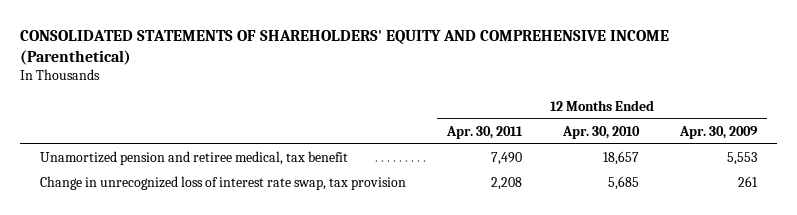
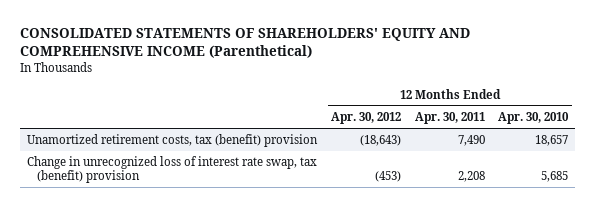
[678,125,758,139] Apr. 30, 2009 -> none
none -> [331,112,402,125] Apr. 30, 2012
[40,151,349,166] Unamortized pension and retiree medical, tax benefit -> [27,134,319,148] Unamortized retirement costs, tax (benefit) provision
[40,176,407,191] Change in unrecognized loss of interest rate swap, tax provision -> [27,156,318,184] Change in unrecognized loss of interest rate swap, tax (benefit) provision

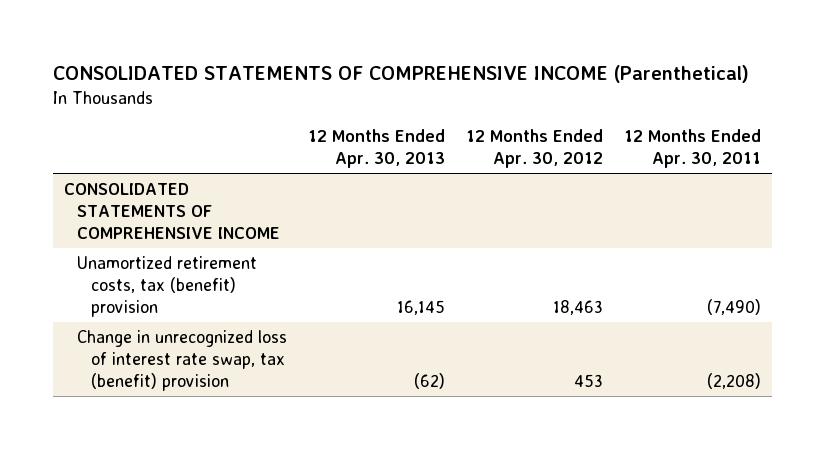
[20,28,471,59] CONSOLIDATED STATEMENTS OF SHAREHOLDERS' EQUITY AND COMPREHENSIVE INCOME (Parenthetical) -> [53,65,750,84] CONSOLIDATED STATEMENTS OF COMPREHENSIVE INCOME (Parenthetical)
[498,112,570,125] Apr. 30, 2010 -> none
none -> [308,129,446,169] 12 Months Ended Apr. 30, 2013
none -> [63,182,281,240] CONSOLIDATED STATEMENTS OF COMPREHENSIVE INCOME
[360,135,402,147] (18,643) -> [553,300,604,316] 18,463
[457,135,485,147] 7,490 -> [707,299,762,316] (7,490)
[375,171,402,183] (453) -> [574,374,604,388] 453
[457,171,485,183] 2,208 -> [707,373,762,390] (2,208)

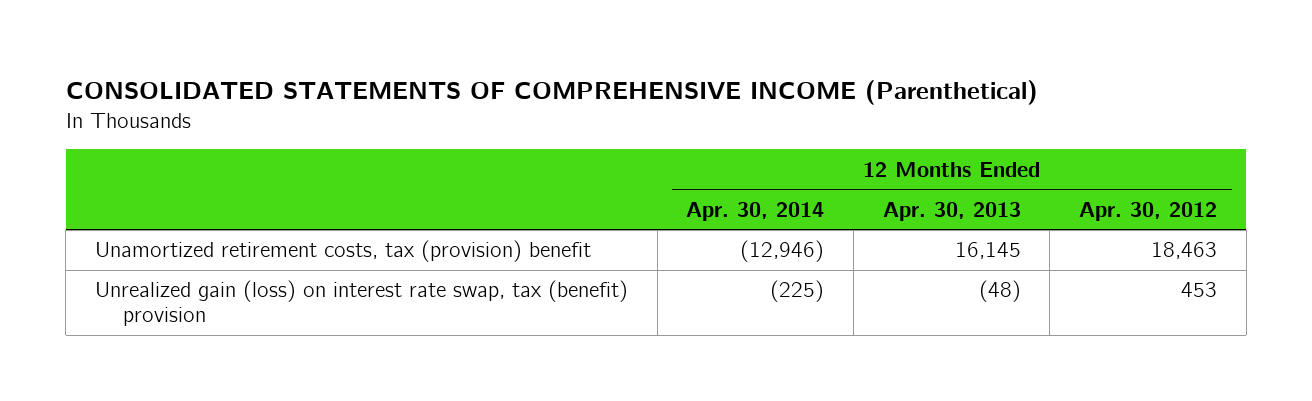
[624,129,762,169] 12 Months Ended Apr. 30, 2011 -> none
none -> [686,201,825,221] Apr. 30, 2014
[63,182,281,240] CONSOLIDATED STATEMENTS OF COMPREHENSIVE INCOME -> none
[77,255,258,318] Unamortized retirement costs, tax (benefit) provision -> [94,240,591,263] Unamortized retirement costs, tax (provision) benefit
[77,329,288,392] Change in unrecognized loss of interest rate swap, tax (benefit) provision -> [94,280,628,327] Unrealized gain (loss) on interest rate swap, tax (benefit) provision
[414,373,446,390] (62) -> [978,280,1021,303] (48)

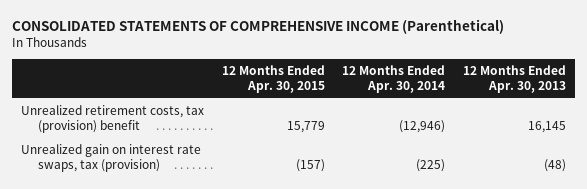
[1079,201,1218,221] Apr. 30, 2012 -> none
none -> [221,64,325,93] 12 Months Ended Apr. 30, 2015
[94,240,591,263] Unamortized retirement costs, tax (provision) benefit -> [21,105,205,134] Unrealized retirement costs, tax (provision) benefit
[94,280,628,327] Unrealized gain (loss) on interest rate swap, tax (benefit) provision -> [21,144,202,173] Unrealized gain on interest rate swaps, tax (provision)

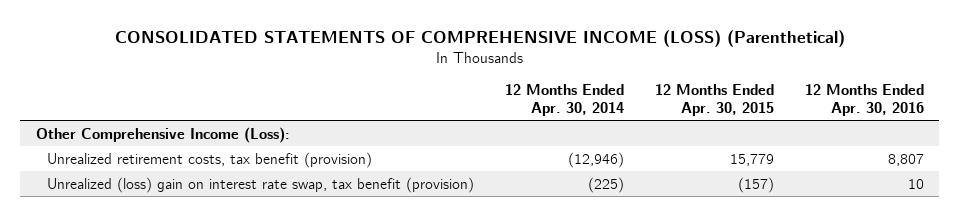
[12,18,505,34] CONSOLIDATED STATEMENTS OF COMPREHENSIVE INCOME (Parenthetical) -> [114,30,845,48] CONSOLIDATED STATEMENTS OF COMPREHENSIVE INCOME (LOSS) (Parenthetical)
[463,64,567,93] 12 Months Ended Apr. 30, 2013 -> none
none -> [804,84,924,116] 12 Months Ended Apr. 30, 2016
none -> [35,126,290,143] Other Comprehensive Income (Loss):
[21,105,205,134] Unrealized retirement costs, tax (provision) benefit -> [47,151,373,168] Unrealized retirement costs, tax benefit (provision)
[21,144,202,173] Unrealized gain on interest rate swaps, tax (provision) -> [47,176,475,193] Unrealized (loss) gain on interest rate swap, tax benefit (provision)

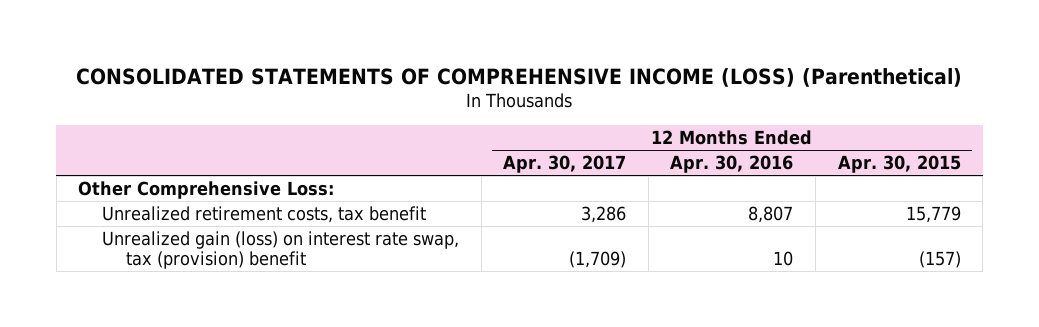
[505,84,625,116] 12 Months Ended Apr. 30, 2014 -> none
none -> [503,155,627,174] Apr. 30, 2017
[35,126,290,143] Other Comprehensive Income (Loss): -> [78,180,335,199] Other Comprehensive Loss:
[47,151,373,168] Unrealized retirement costs, tax benefit (provision) -> [102,205,427,223] Unrealized retirement costs, tax benefit
[47,176,475,193] Unrealized (loss) gain on interest rate swap, tax benefit (provision) -> [102,230,460,270] Unrealized gain (loss) on interest rate swap, tax (provision) benefit

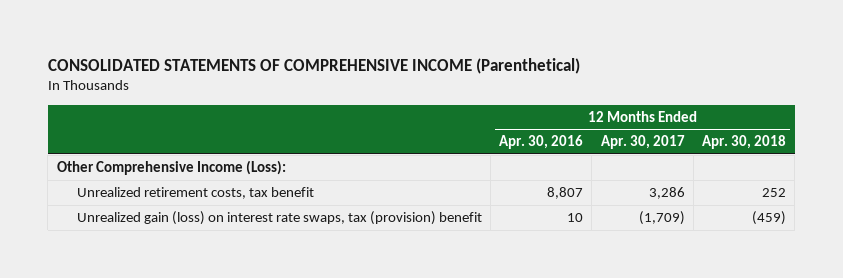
[76,67,963,87] CONSOLIDATED STATEMENTS OF COMPREHENSIVE INCOME (LOSS) (Parenthetical) -> [47,57,580,74] CONSOLIDATED STATEMENTS OF COMPREHENSIVE INCOME (Parenthetical)
[837,155,961,174] Apr. 30, 2015 -> none
none -> [701,135,786,150] Apr. 30, 2018
[78,180,335,199] Other Comprehensive Loss: -> [56,159,286,175] Other Comprehensive Income (Loss):
[102,230,460,270] Unrealized gain (loss) on interest rate swap, tax (provision) benefit -> [76,210,482,225] Unrealized gain (loss) on interest rate swaps, tax (provision) benefit

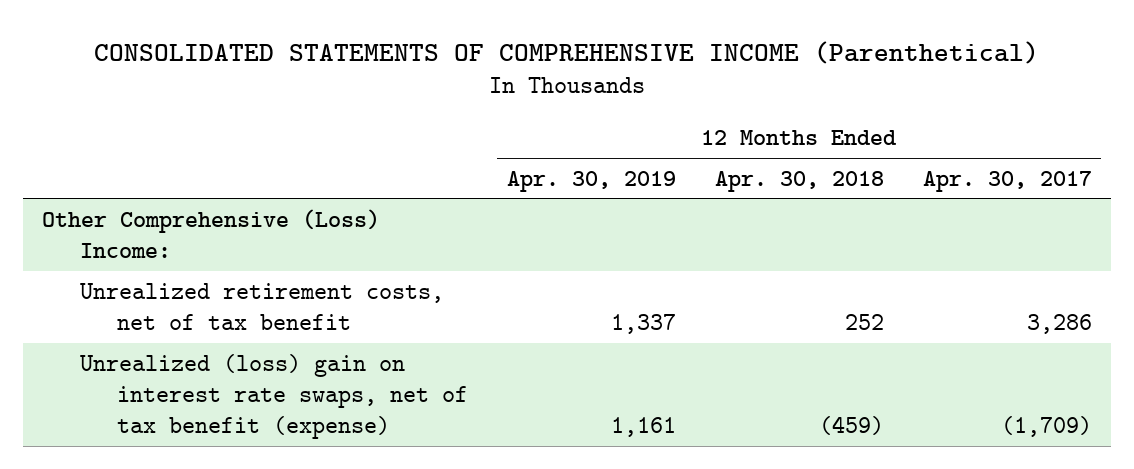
[499,135,584,150] Apr. 30, 2016 -> none
none -> [506,170,676,192] Apr. 30, 2019
[56,159,286,175] Other Comprehensive Income (Loss): -> [42,208,381,258] Other Comprehensive (Loss) Income:
[76,186,314,199] Unrealized retirement costs, tax benefit -> [79,282,444,330] Unrealized retirement costs, net of tax benefit
[76,210,482,225] Unrealized gain (loss) on interest rate swaps, tax (provision) benefit -> [79,353,468,440] Unrealized (loss) gain on interest rate swaps, net of tax benefit (expense)

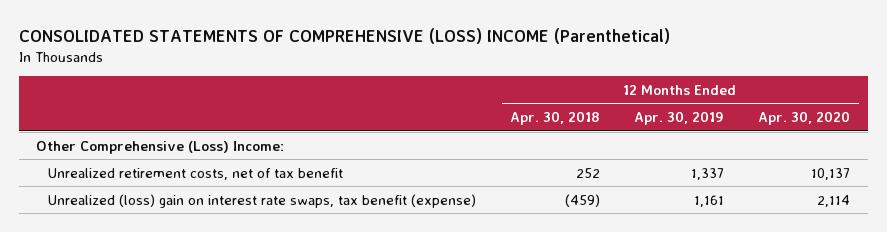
[93,40,1039,64] CONSOLIDATED STATEMENTS OF COMPREHENSIVE INCOME (Parenthetical) -> [19,27,671,44] CONSOLIDATED STATEMENTS OF COMPREHENSIVE (LOSS) INCOME (Parenthetical)
[922,170,1092,192] Apr. 30, 2017 -> none
none -> [758,111,851,126] Apr. 30, 2020
[79,353,468,440] Unrealized (loss) gain on interest rate swaps, net of tax benefit (expense) -> [47,193,476,208] Unrealized (loss) gain on interest rate swaps, tax benefit (expense)

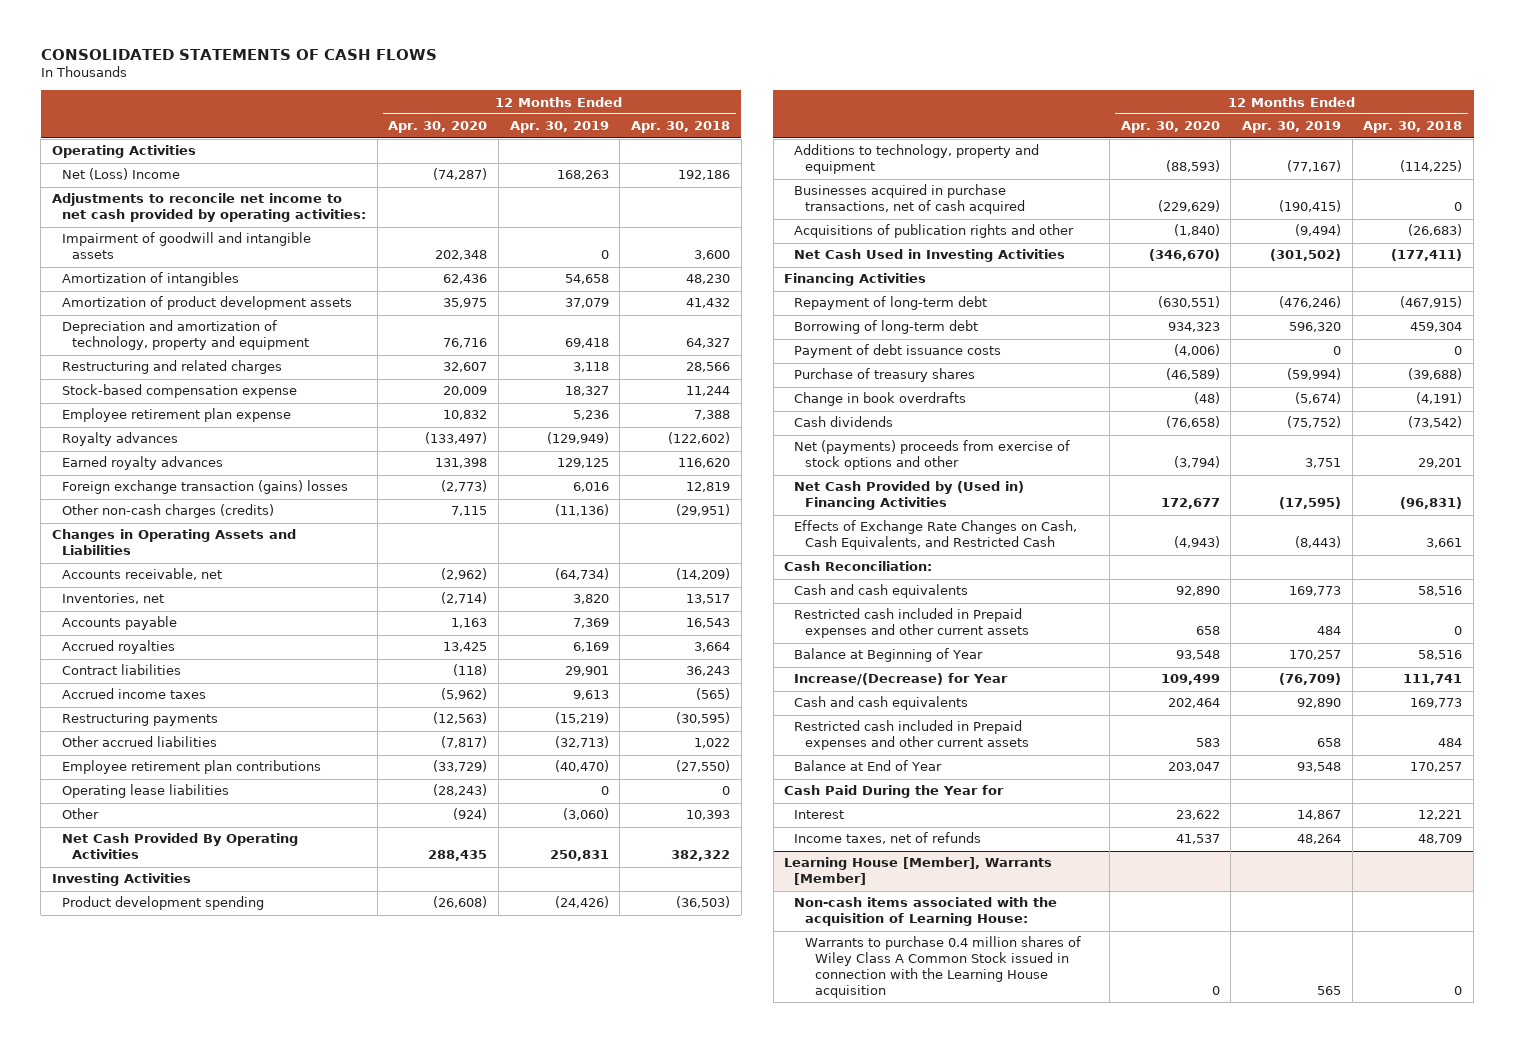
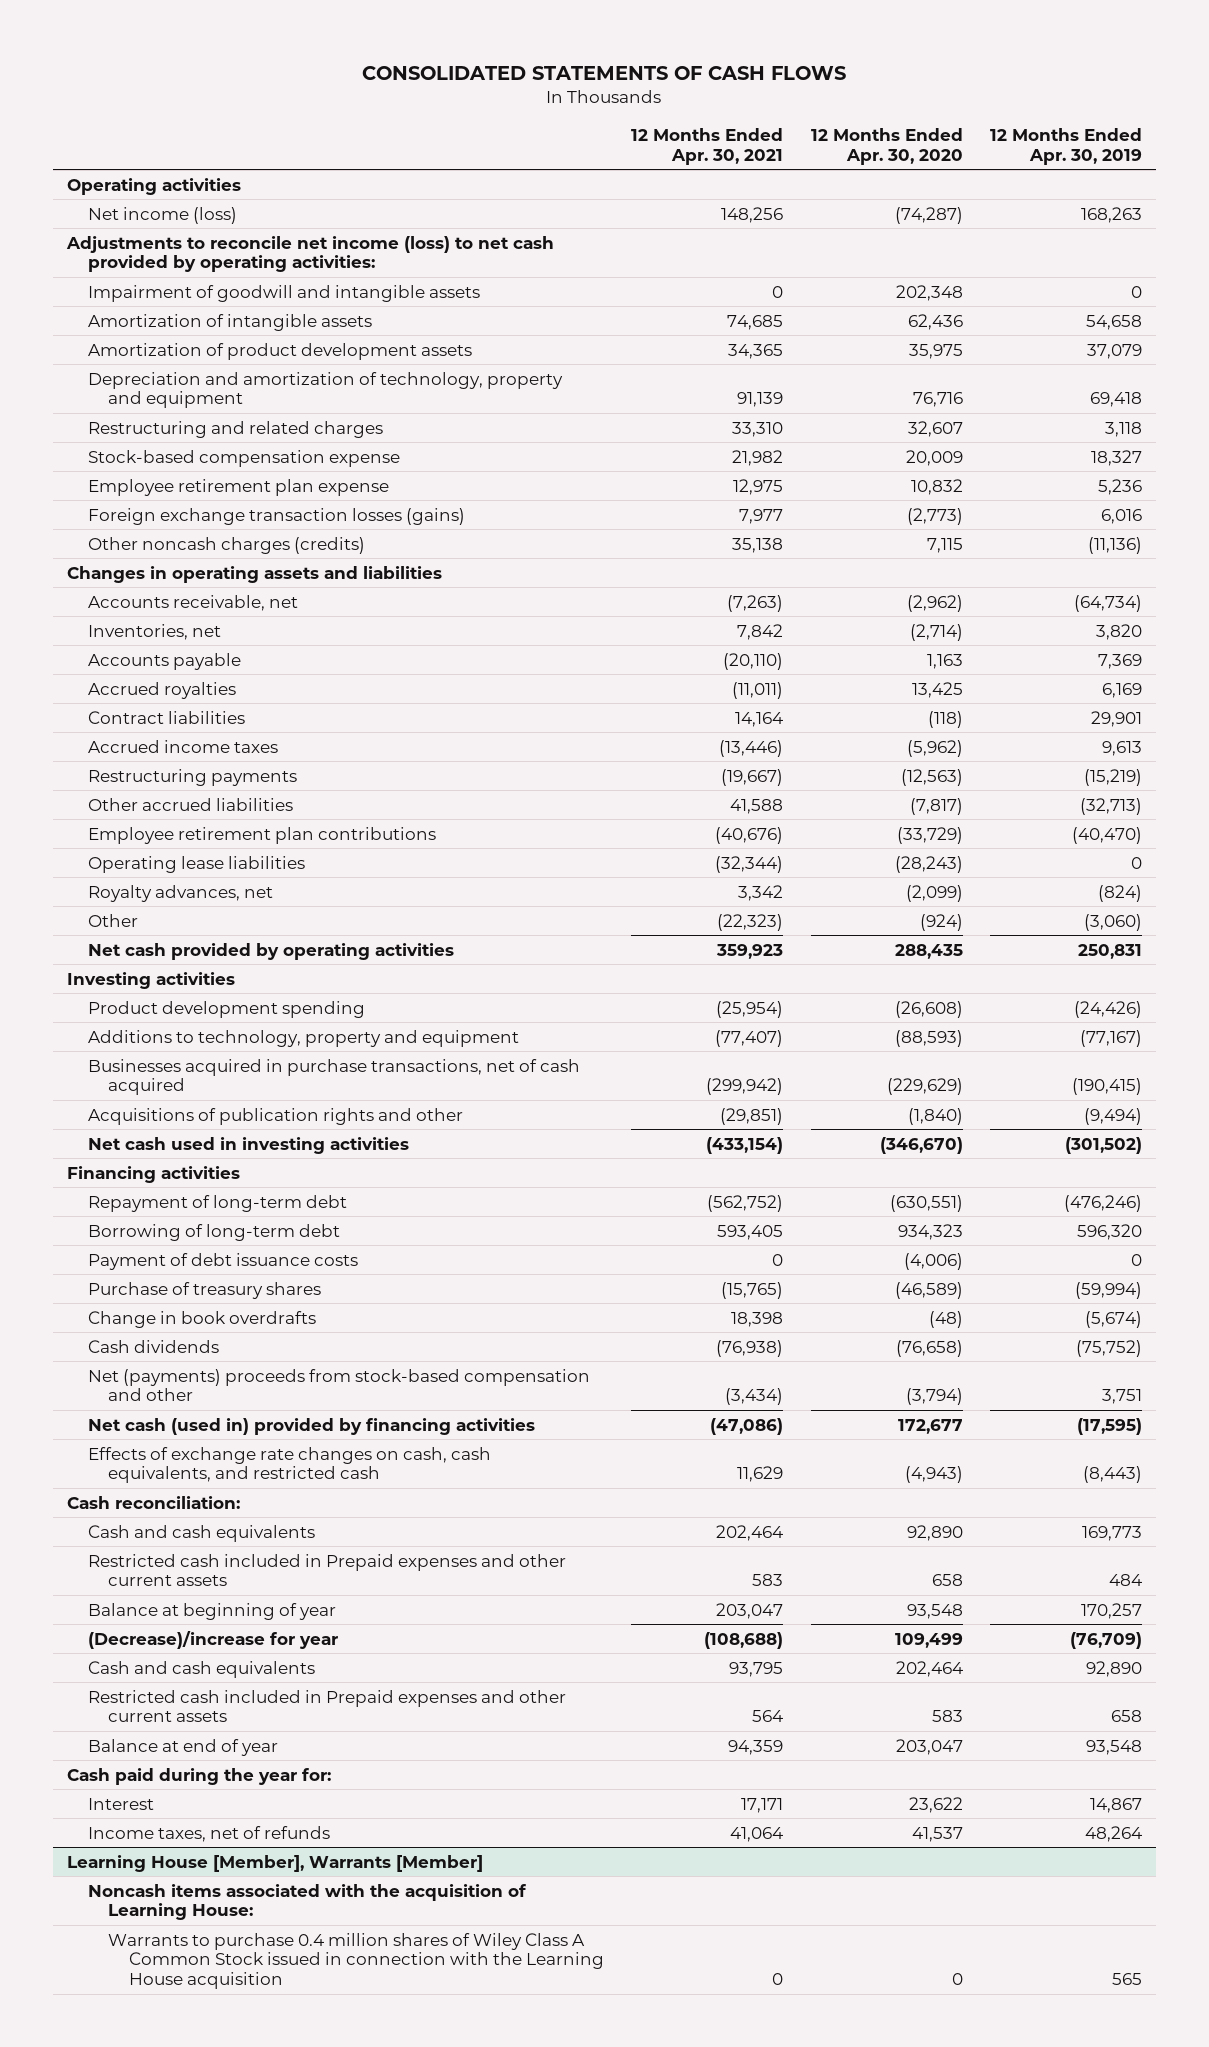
[631,121,731,134] Apr. 30, 2018 -> none
none -> [631,127,784,165] 12 Months Ended Apr. 30, 2021
[51,145,196,159] Operating Activities -> [66,177,241,195] Operating activities
[62,168,181,181] Net (Loss) Income -> [87,206,237,224] Net income (loss)
[51,193,367,223] Adjustments to reconcile net income to net cash provided by operating activities: -> [65,235,554,273] Adjustments to reconcile net income (loss) to net cash provided by operating activities:
[62,272,240,287] Amortization of intangibles -> [87,313,372,331] Amortization of intangible assets
[62,432,179,447] Royalty advances -> none
[62,456,224,471] Earned royalty advances -> none
[62,480,349,495] Foreign exchange transaction (gains) losses -> [87,507,465,525] Foreign exchange transaction losses (gains)
[62,504,275,519] Other non-cash charges (credits) -> [87,536,365,554] Other noncash charges (credits)
[51,529,296,556] Changes in Operating Assets and Liabilities -> [66,565,442,583] Changes in operating assets and liabilities
none -> [87,884,273,902] Royalty advances, net
[62,833,299,860] Net Cash Provided By Operating Activities -> [87,942,454,960] Net cash provided by operating activities
[51,873,191,887] Investing Activities -> [66,971,235,989] Investing activities
[794,249,1066,263] Net Cash Used in Investing Activities -> [87,1136,409,1154] Net cash used in investing activities
[784,273,927,287] Financing Activities -> [66,1165,240,1183] Financing activities
[794,440,1071,471] Net (payments) proceeds from exercise of stock options and other -> [87,1368,590,1402] Net (payments) proceeds from stock-based compensation and other
[794,481,1025,511] Net Cash Provided by (Used in) Financing Activities -> [87,1417,535,1435] Net cash (used in) provided by financing activities
[794,520,1078,551] Effects of Exchange Rate Changes on Cash, Cash Equivalents, and Restricted Cash -> [87,1446,491,1484] Effects of exchange rate changes on cash, cash equivalents, and restricted cash
[784,561,933,572] Cash Reconciliation: -> [66,1495,240,1509] Cash reconciliation:
[794,648,984,663] Balance at Beginning of Year -> [87,1602,336,1620] Balance at beginning of year
[794,673,1009,686] Increase/(Decrease) for Year -> [87,1630,338,1649] (Decrease)/increase for year
[794,760,943,772] Balance at End of Year -> [87,1738,278,1756] Balance at end of year
[784,785,1005,799] Cash Paid During the Year for -> [66,1767,331,1785] Cash paid during the year for:
[794,897,1058,927] Non-cash items associated with the acquisition of Learning House: -> [87,1883,527,1921] Noncash items associated with the acquisition of Learning House:

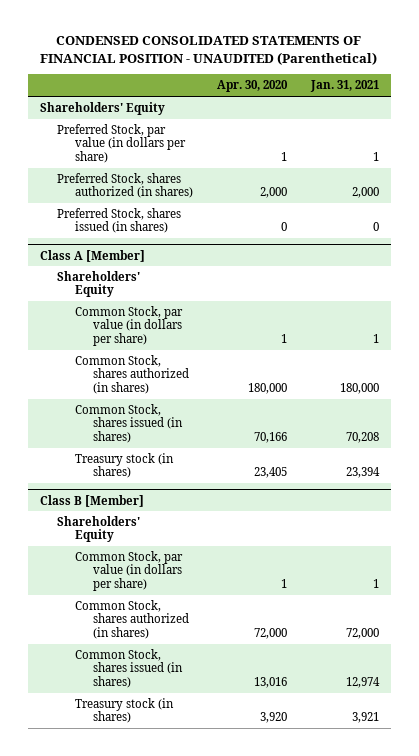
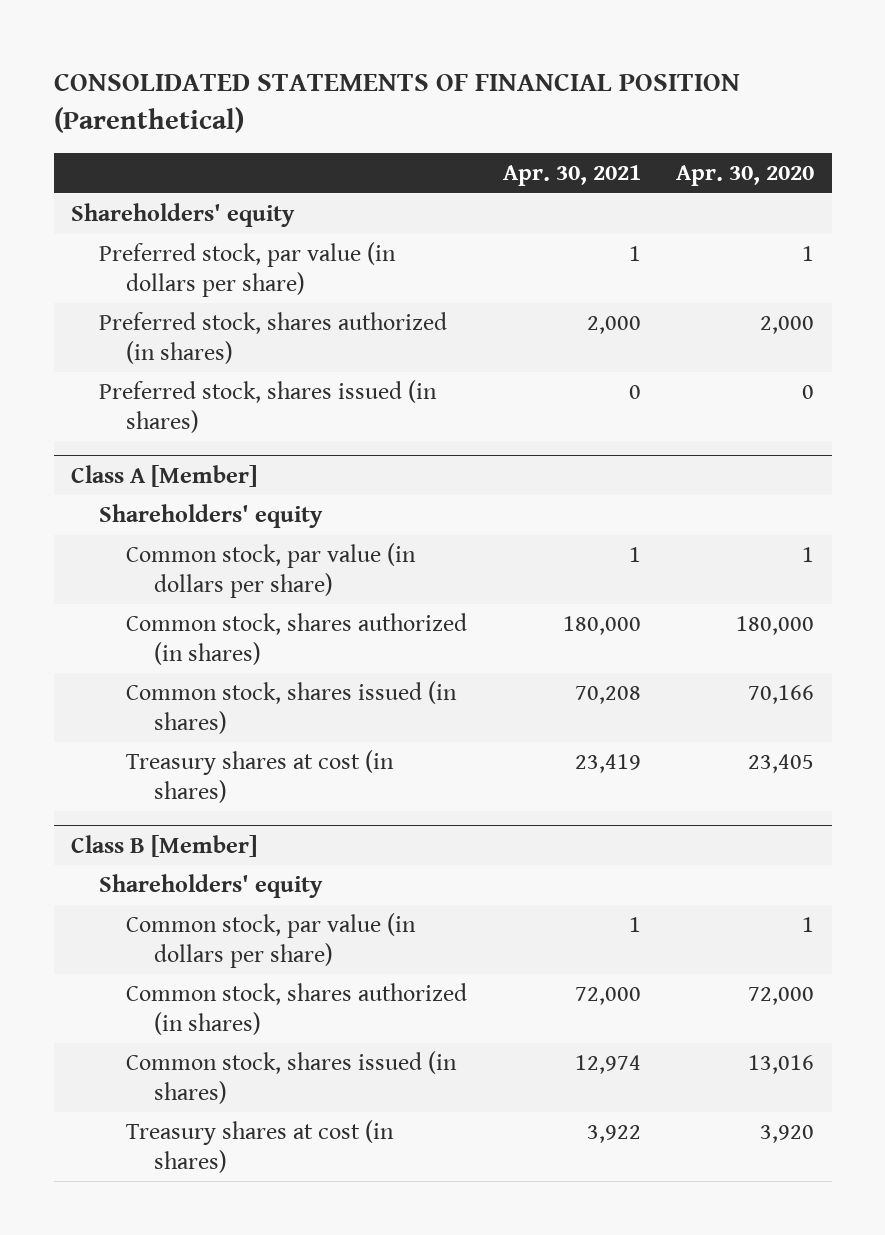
[40,36,378,66] CONDENSED CONSOLIDATED STATEMENTS OF FINANCIAL POSITION - UNAUDITED (Parenthetical) -> [53,73,740,133] CONSOLIDATED STATEMENTS OF FINANCIAL POSITION (Parenthetical)
[310,80,380,93] Jan. 31, 2021 -> none
none -> [502,165,641,187] Apr. 30, 2021
[39,101,165,115] Shareholders' Equity -> [71,203,296,228] Shareholders' equity
[57,123,187,164] Preferred Stock, par value (in dollars per share) -> [98,242,396,297] Preferred stock, par value (in dollars per share)
[57,172,194,199] Preferred Stock, shares authorized (in shares) -> [98,312,447,364] Preferred stock, shares authorized (in shares)
[57,207,182,234] Preferred Stock, shares issued (in shares) -> [98,380,437,433] Preferred stock, shares issued (in shares)
[57,270,141,298] Shareholders' Equity -> [98,504,323,529] Shareholders' equity
[75,305,184,347] Common Stock, par value (in dollars per share) -> [126,543,417,598] Common stock, par value (in dollars per share)
[75,354,189,395] Common Stock, shares authorized (in shares) -> [126,613,468,665] Common stock, shares authorized (in shares)
[75,403,183,444] Common Stock, shares issued (in shares) -> [126,681,458,734] Common stock, shares issued (in shares)
[75,452,175,479] Treasury stock (in shares) -> [126,750,395,803] Treasury shares at cost (in shares)
[57,515,141,543] Shareholders' Equity -> [98,874,323,899] Shareholders' equity
[75,550,184,592] Common Stock, par value (in dollars per share) -> [126,913,417,968] Common stock, par value (in dollars per share)
[75,599,189,640] Common Stock, shares authorized (in shares) -> [126,983,468,1035] Common stock, shares authorized (in shares)
[75,648,183,689] Common Stock, shares issued (in shares) -> [126,1051,458,1104] Common stock, shares issued (in shares)
[75,697,175,724] Treasury stock (in shares) -> [126,1120,395,1173] Treasury shares at cost (in shares)

